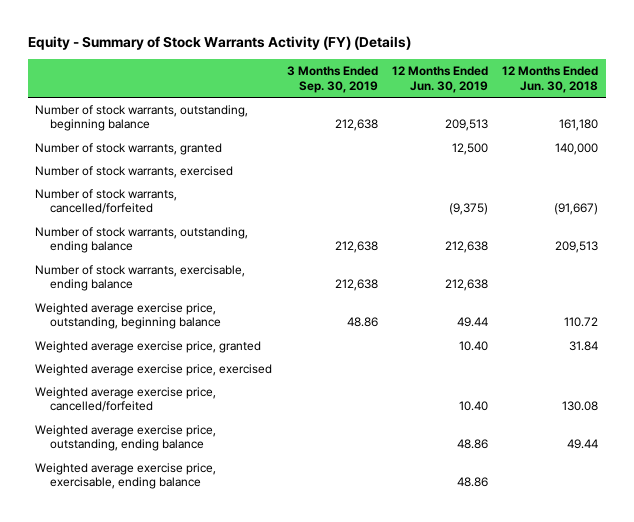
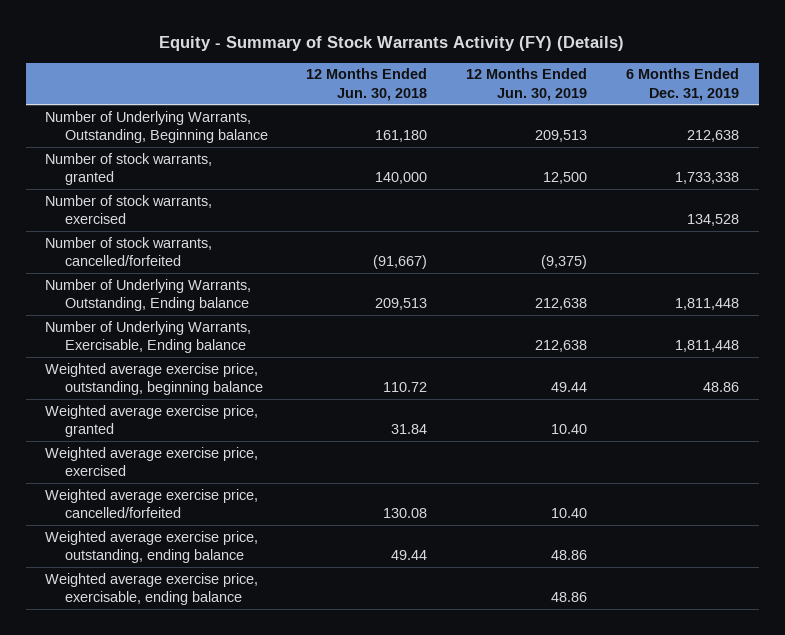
[286,66,378,93] 3 Months Ended Sep. 30, 2019 -> none
none -> [626,68,740,101] 6 Months Ended Dec. 31, 2019
[35,104,249,132] Number of stock warrants, outstanding, beginning balance -> [45,110,268,144] Number of Underlying Warrants, Outstanding, Beginning balance
[35,226,249,254] Number of stock warrants, outstanding, ending balance -> [45,278,252,312] Number of Underlying Warrants, Outstanding, Ending balance
[35,264,246,292] Number of stock warrants, exercisable, ending balance -> [45,320,252,354] Number of Underlying Warrants, Exercisable, Ending balance

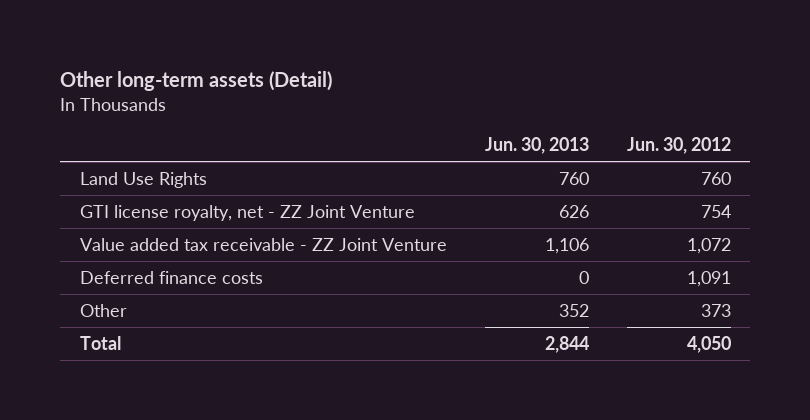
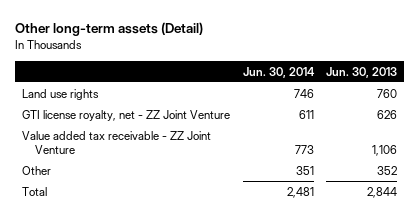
[626,137,731,155] Jun. 30, 2012 -> none
none -> [242,66,315,78] Jun. 30, 2014
[79,171,207,188] Land Use Rights -> [21,88,99,100] Land use rights
[79,270,263,284] Deferred finance costs -> none

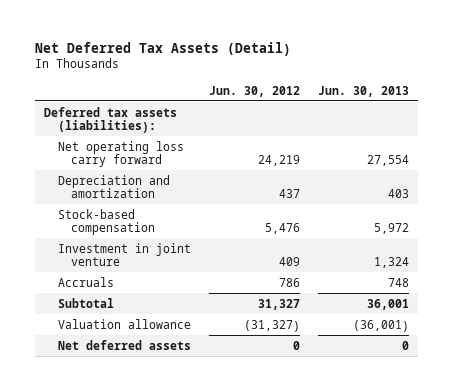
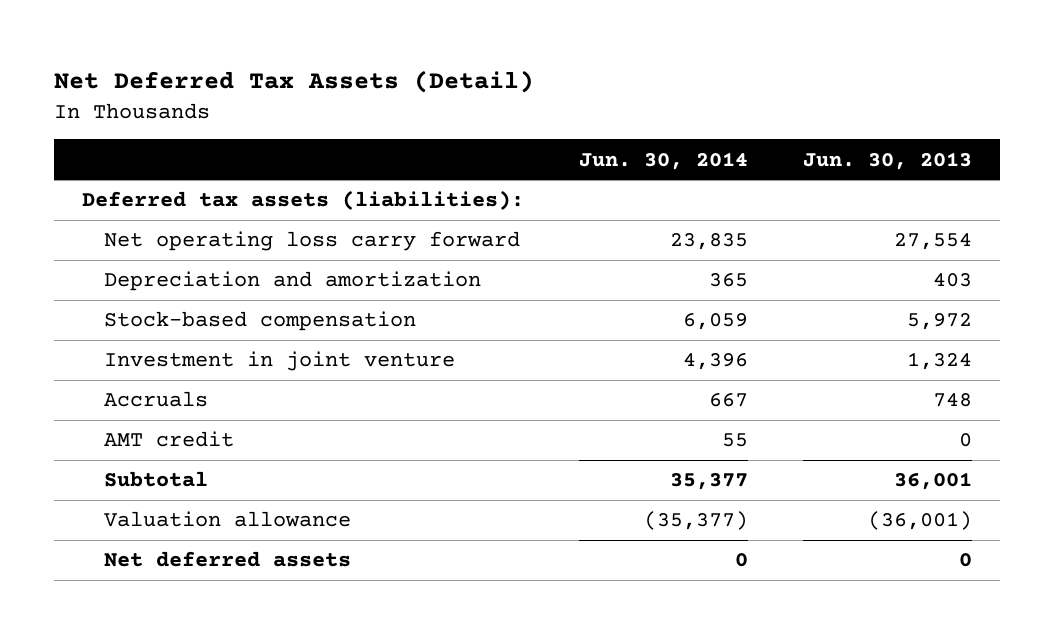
[208,85,300,97] Jun. 30, 2012 -> none
none -> [579,151,749,170] Jun. 30, 2014
none -> [103,431,234,448] AMT credit

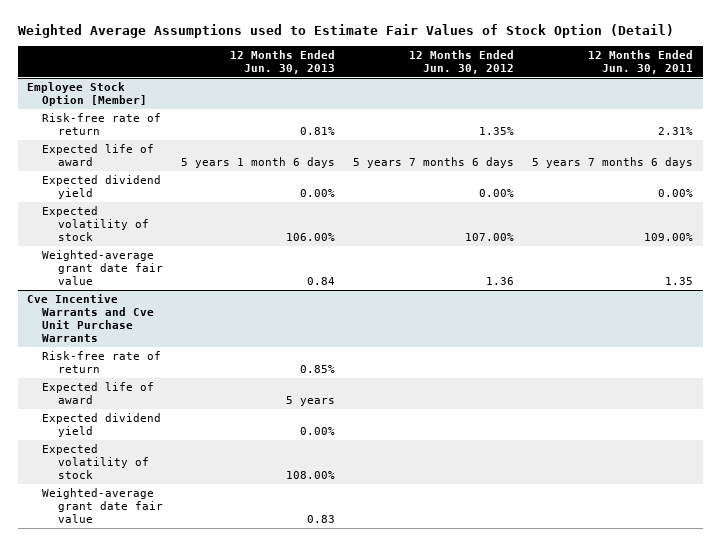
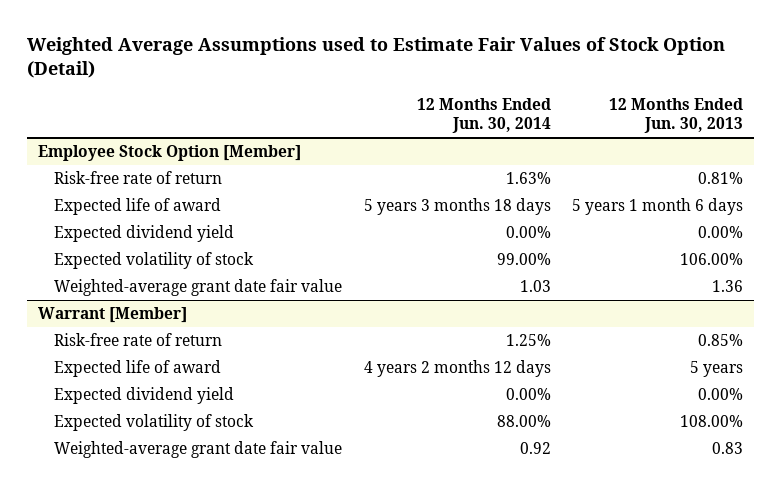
[409,49,515,74] 12 Months Ended Jun. 30, 2012 -> none
[588,49,694,74] 12 Months Ended Jun. 30, 2011 -> none
none -> [416,98,551,134] 12 Months Ended Jun. 30, 2014
[26,294,155,343] Cve Incentive Warrants and Cve Unit Purchase Warrants -> none
[306,277,335,286] 0.84 -> [712,280,744,293] 1.36
none -> [37,307,187,324] Warrant [Member]

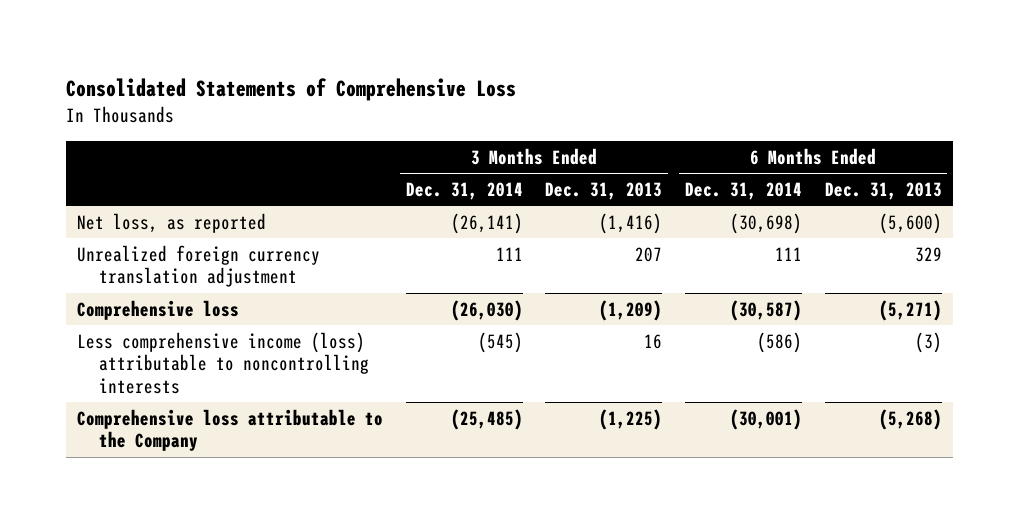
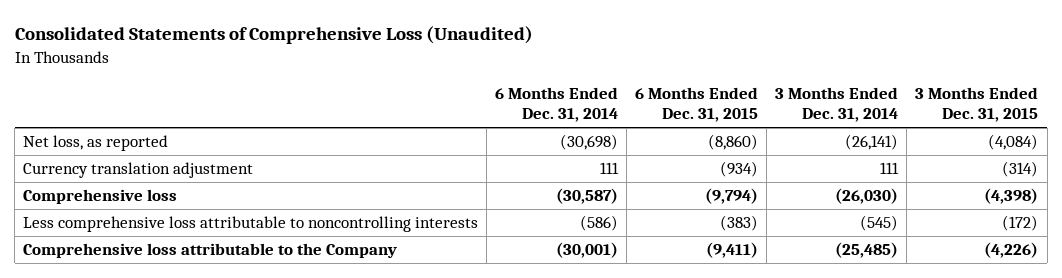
[65,77,516,101] Consolidated Statements of Comprehensive Loss -> [14,26,533,45] Consolidated Statements of Comprehensive Loss (Unaudited)
[545,181,663,200] Dec. 31, 2013 -> none
[824,181,942,200] Dec. 31, 2013 -> none
none -> [635,86,759,123] 6 Months Ended Dec. 31, 2015
none -> [915,86,1039,123] 3 Months Ended Dec. 31, 2015
[77,244,321,288] Unrealized foreign currency translation adjustment -> [23,162,254,179] Currency translation adjustment
[77,331,369,394] Less comprehensive income (loss) attributable to noncontrolling interests -> [23,216,479,233] Less comprehensive loss attributable to noncontrolling interests

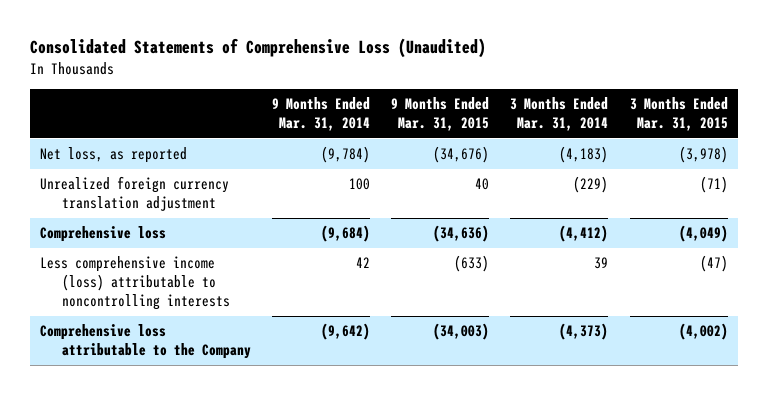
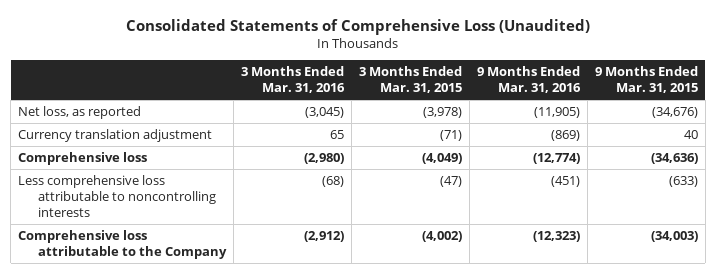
[271,96,370,132] 9 Months Ended Mar. 31, 2014 -> none
[510,96,609,132] 3 Months Ended Mar. 31, 2014 -> none
none -> [241,66,346,94] 3 Months Ended Mar. 31, 2016
none -> [476,66,581,94] 9 Months Ended Mar. 31, 2016
[40,176,230,212] Unrealized foreign currency translation adjustment -> [18,129,213,143] Currency translation adjustment
[40,256,230,311] Less comprehensive income (loss) attributable to noncontrolling interests -> [18,175,217,217] Less comprehensive loss attributable to noncontrolling interests

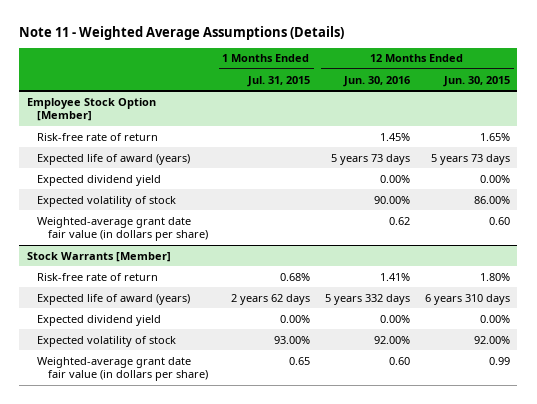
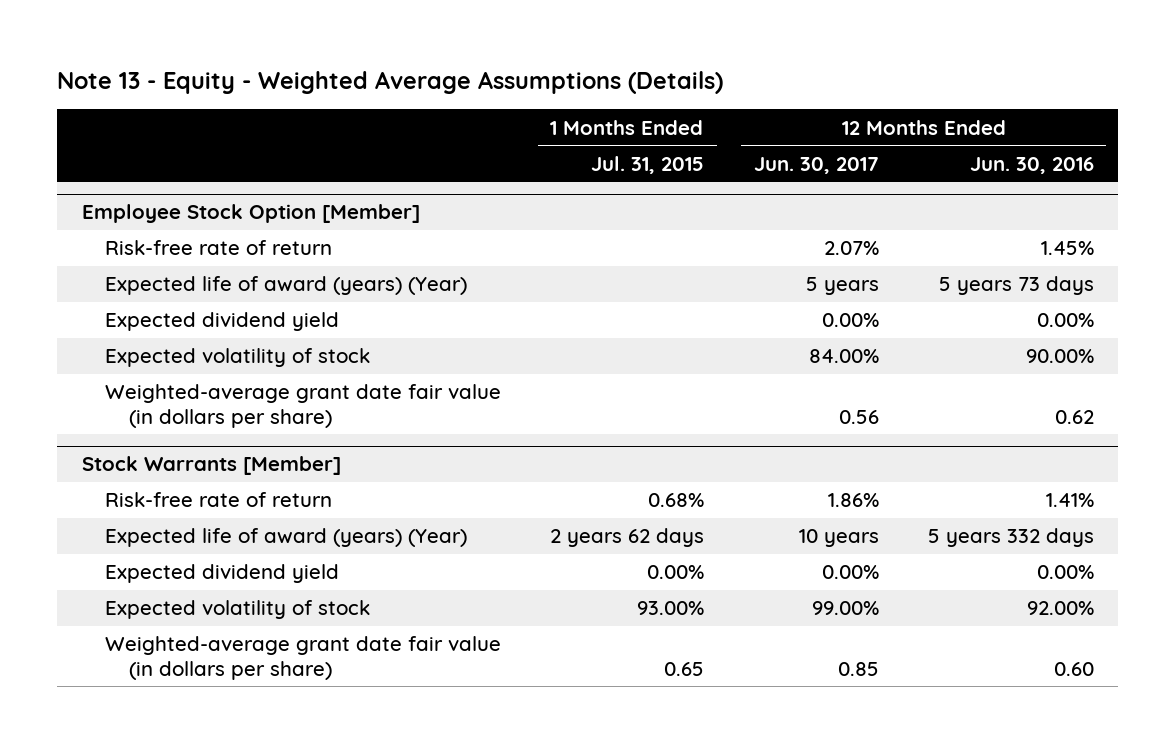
[19,25,345,40] Note 11 - Weighted Average Assumptions (Details) -> [57,70,724,94] Note 13 - Equity - Weighted Average Assumptions (Details)
[442,75,510,87] Jun. 30, 2015 -> none
none -> [753,156,879,174] Jun. 30, 2017
[37,153,191,165] Expected life of award (years) -> [105,276,468,296] Expected life of award (years) (Year)
[37,293,191,305] Expected life of award (years) -> [105,528,468,548] Expected life of award (years) (Year)

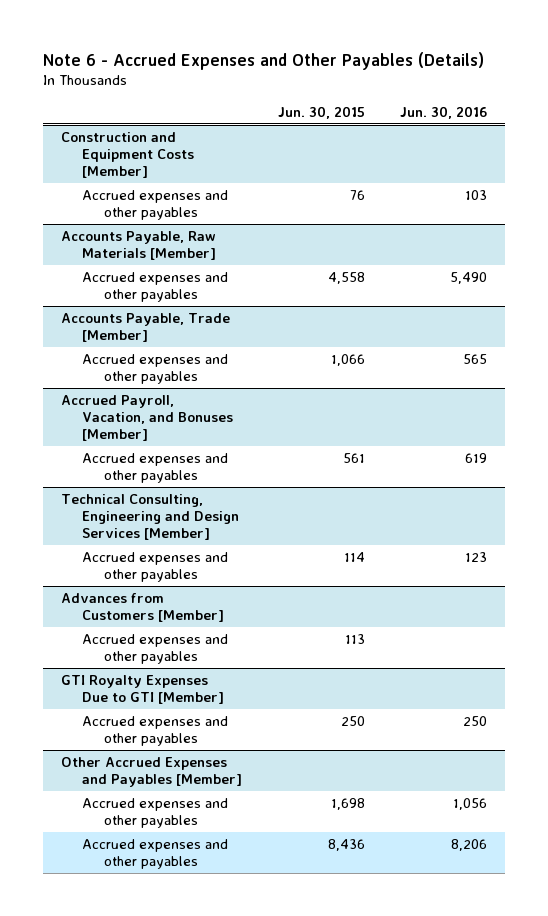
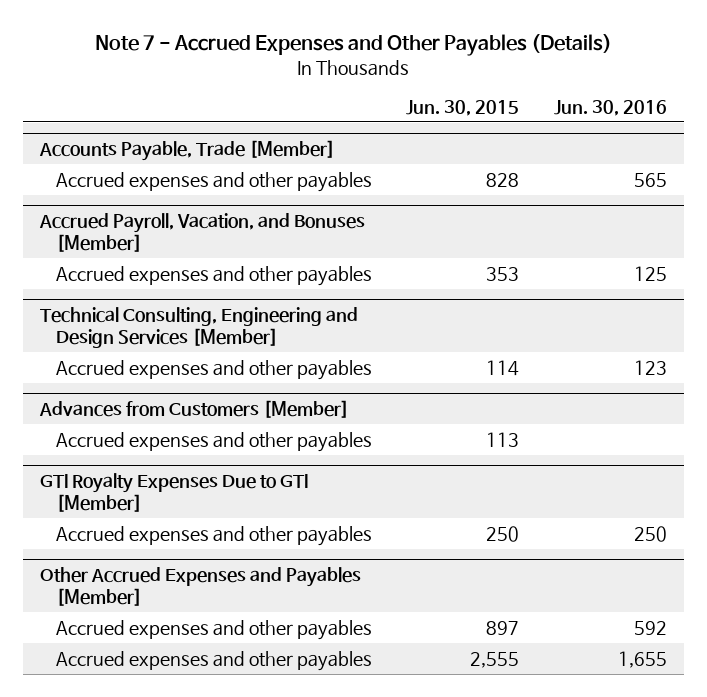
[42,51,484,70] Note 6 - Accrued Expenses and Other Payables (Details) -> [95,33,613,56] Note 7 - Accrued Expenses and Other Payables (Details)
[60,131,195,178] Construction and Equipment Costs [Member] -> none
[82,189,229,220] Accrued expenses and other payables -> none
[60,230,217,260] Accounts Payable, Raw Materials [Member] -> none
[82,271,229,302] Accrued expenses and other payables -> none
[330,353,365,366] 1,066 -> [486,172,520,187] 828
[342,452,365,463] 561 -> [486,266,520,281] 353
[465,452,488,463] 619 -> [633,265,667,281] 125
[330,797,365,810] 1,698 -> [486,620,520,635] 897
[453,797,488,810] 1,056 -> [633,620,667,635] 592
[327,838,365,851] 8,436 -> [470,651,520,668] 2,555
[451,838,488,851] 8,206 -> [617,650,667,668] 1,655

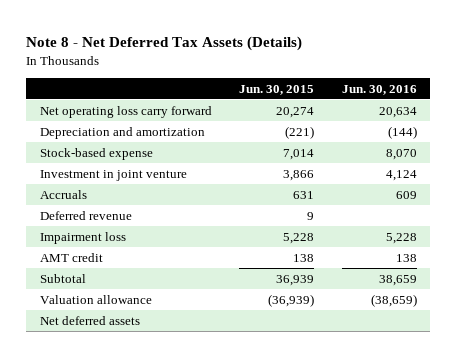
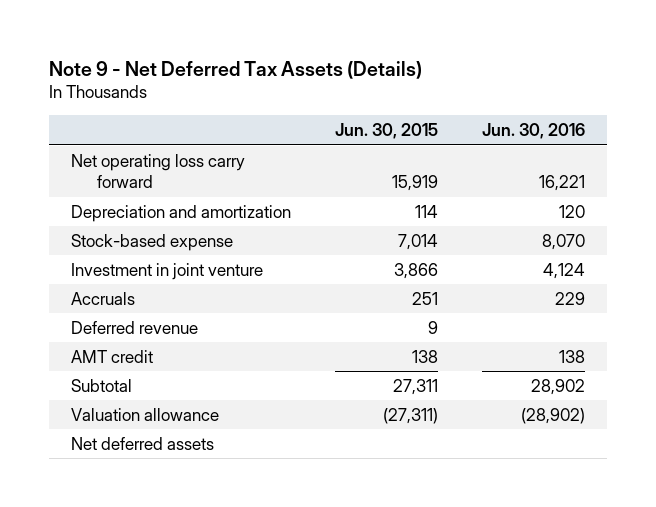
[26,35,303,51] Note 8 - Net Deferred Tax Assets (Details) -> [49,60,423,79] Note 9 - Net Deferred Tax Assets (Details)
[276,106,315,118] 20,274 -> [392,175,439,192] 15,919
[378,106,417,118] 20,634 -> [538,175,585,192] 16,221
[285,125,315,139] (221) -> [415,204,439,218] 114
[387,125,417,139] (144) -> [558,204,585,218] 120
[293,190,315,199] 631 -> [412,291,439,305] 251
[395,190,417,199] 609 -> [554,291,585,305] 229
[39,231,126,244] Impairment loss -> none
[276,274,315,286] 36,939 -> [393,378,439,395] 27,311
[378,274,417,286] 38,659 -> [530,378,585,395] 28,902
[268,293,315,307] (36,939) -> [383,407,439,424] (27,311)
[370,293,417,307] (38,659) -> [520,407,585,424] (28,902)

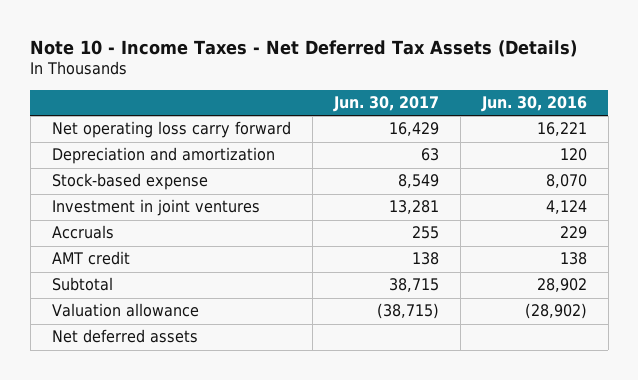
[49,60,423,79] Note 9 - Net Deferred Tax Assets (Details) -> [30,39,578,57] Note 10 - Income Taxes - Net Deferred Tax Assets (Details)
[335,122,439,139] Jun. 30, 2015 -> none
none -> [332,95,439,112] Jun. 30, 2017
[71,262,264,280] Investment in joint venture -> [51,199,260,217] Investment in joint ventures
[71,320,199,334] Deferred revenue -> none

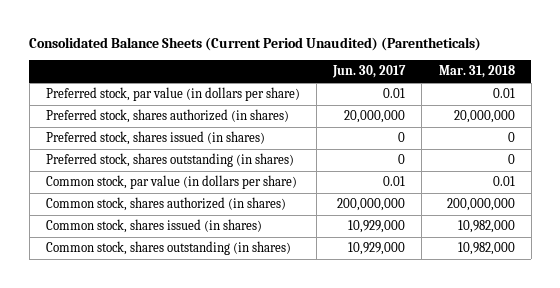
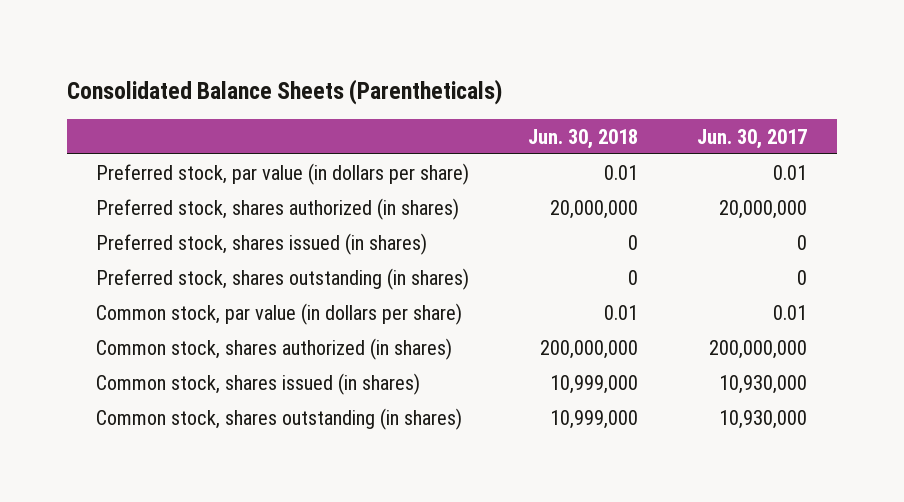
[29,37,482,52] Consolidated Balance Sheets (Current Period Unaudited) (Parentheticals) -> [66,78,502,105] Consolidated Balance Sheets (Parentheticals)
[438,65,515,79] Mar. 31, 2018 -> none
none -> [528,128,639,149] Jun. 30, 2018
[348,219,406,233] 10,929,000 -> [719,374,808,394] 10,930,000
[348,241,406,255] 10,929,000 -> [719,409,808,429] 10,930,000

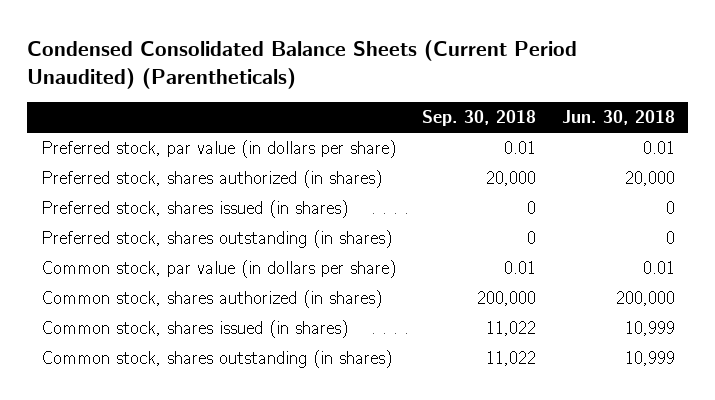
[66,78,502,105] Consolidated Balance Sheets (Parentheticals) -> [27,39,578,89] Condensed Consolidated Balance Sheets (Current Period Unaudited) (Parentheticals)
[697,128,808,149] Jun. 30, 2017 -> none
none -> [421,110,536,127] Sep. 30, 2018
[550,199,639,219] 20,000,000 -> [624,171,675,187] 20,000
[540,339,639,359] 200,000,000 -> [615,291,675,307] 200,000
[550,374,639,394] 10,999,000 -> [624,321,675,337] 10,999
[550,409,639,429] 10,999,000 -> [624,351,675,367] 10,999

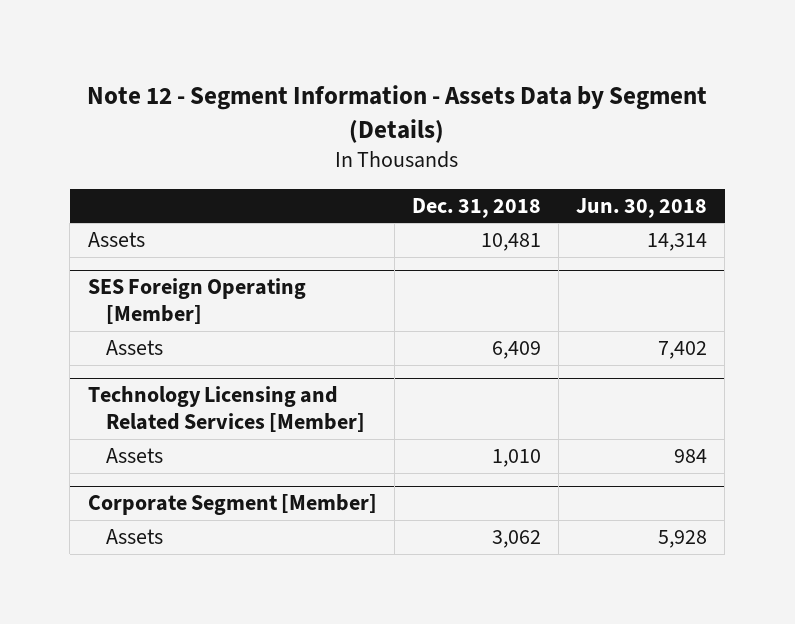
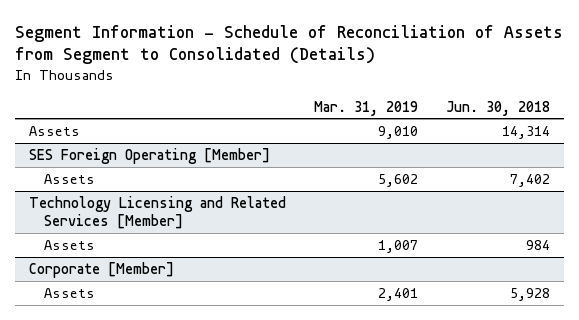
[87,84,708,143] Note 12 - Segment Information - Assets Data by Segment (Details) -> [15,24,564,65] Segment Information - Schedule of Reconciliation of Assets from Segment to Consolidated (Details)
[411,197,541,218] Dec. 31, 2018 -> none
none -> [314,100,419,116] Mar. 31, 2019
[87,494,377,516] Corporate Segment [Member] -> [29,261,175,278] Corporate [Member]

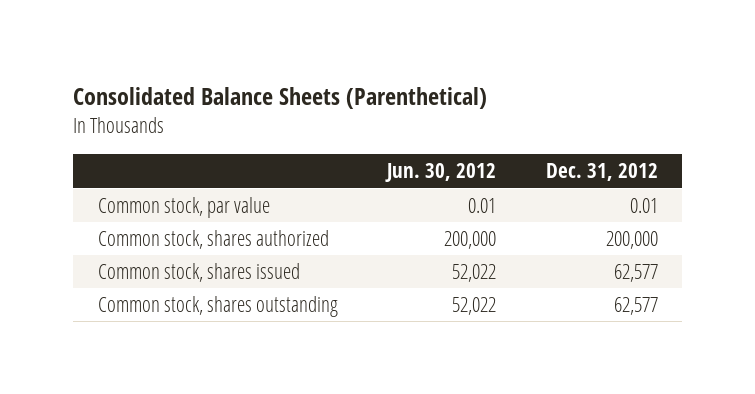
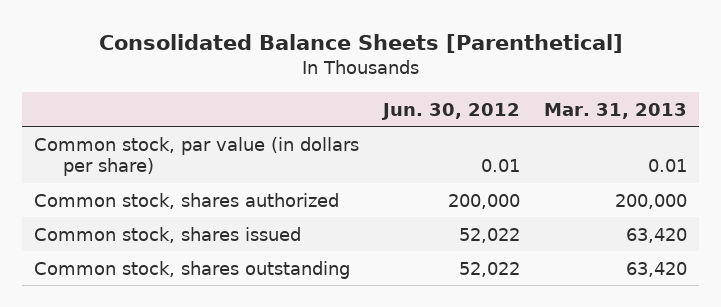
[72,87,487,110] Consolidated Balance Sheets (Parenthetical) -> [98,34,623,54] Consolidated Balance Sheets [Parenthetical]
[545,163,658,182] Dec. 31, 2012 -> none
none -> [544,102,688,119] Mar. 31, 2013
[97,197,270,219] Common stock, par value -> [34,136,360,177] Common stock, par value (in dollars per share)

